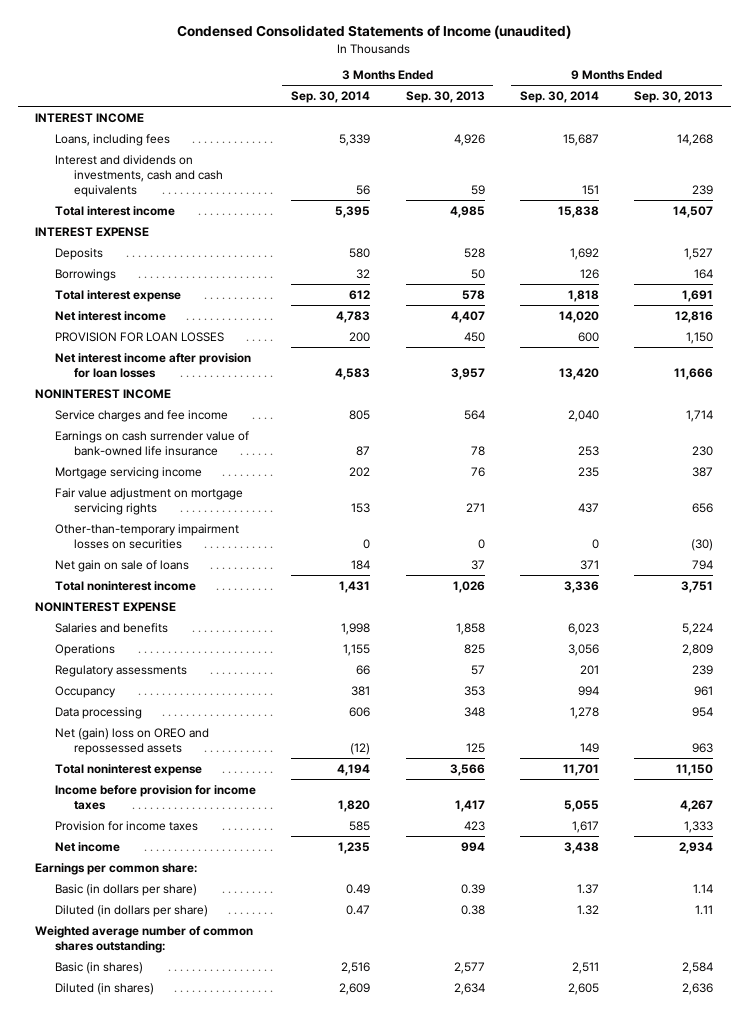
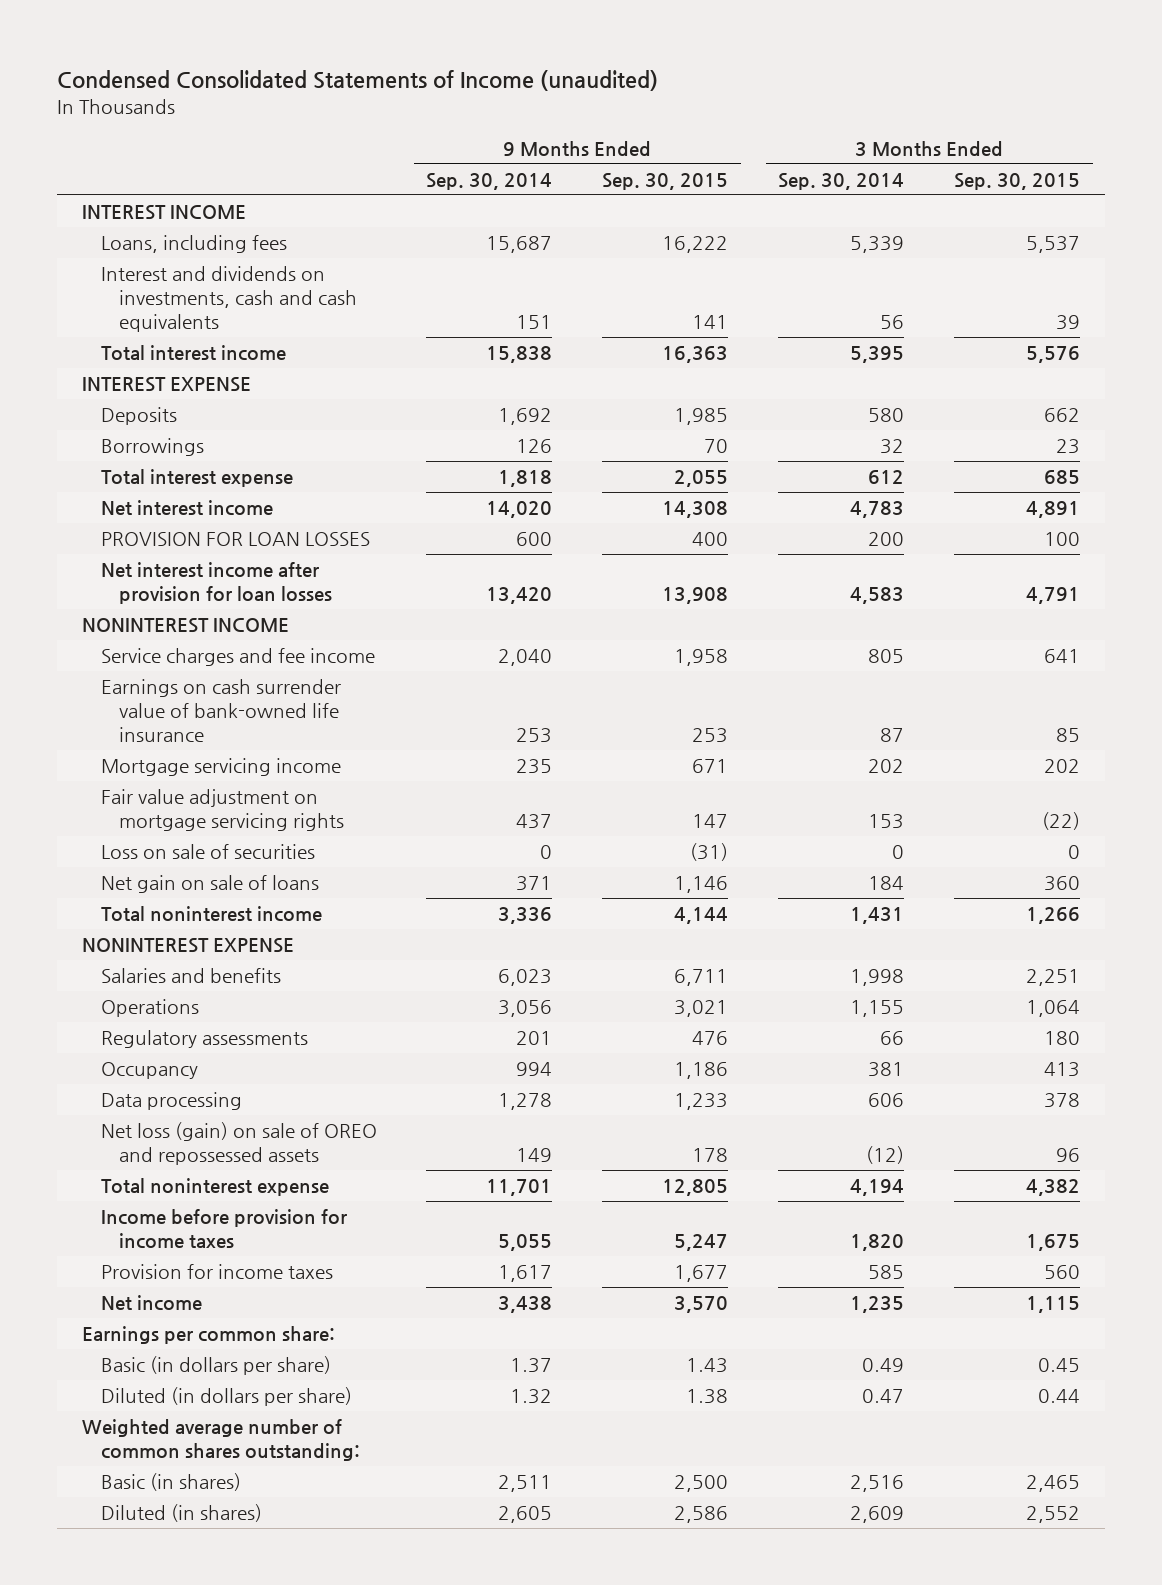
[405,91,485,104] Sep. 30, 2013 -> none
[634,91,714,104] Sep. 30, 2013 -> none
none -> [602,172,729,190] Sep. 30, 2015
none -> [954,172,1081,190] Sep. 30, 2015
[54,523,239,549] Other-than-temporary impairment losses on securities -> none
none -> [100,844,315,860] Loss on sale of securities
[54,727,209,755] Net (gain) loss on OREO and repossessed assets -> [100,1122,377,1165] Net loss (gain) on sale of OREO and repossessed assets

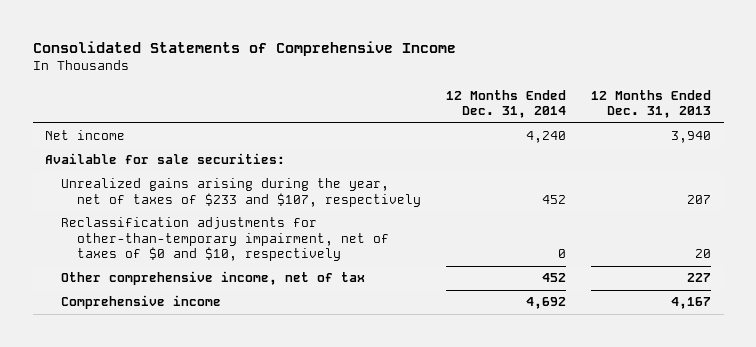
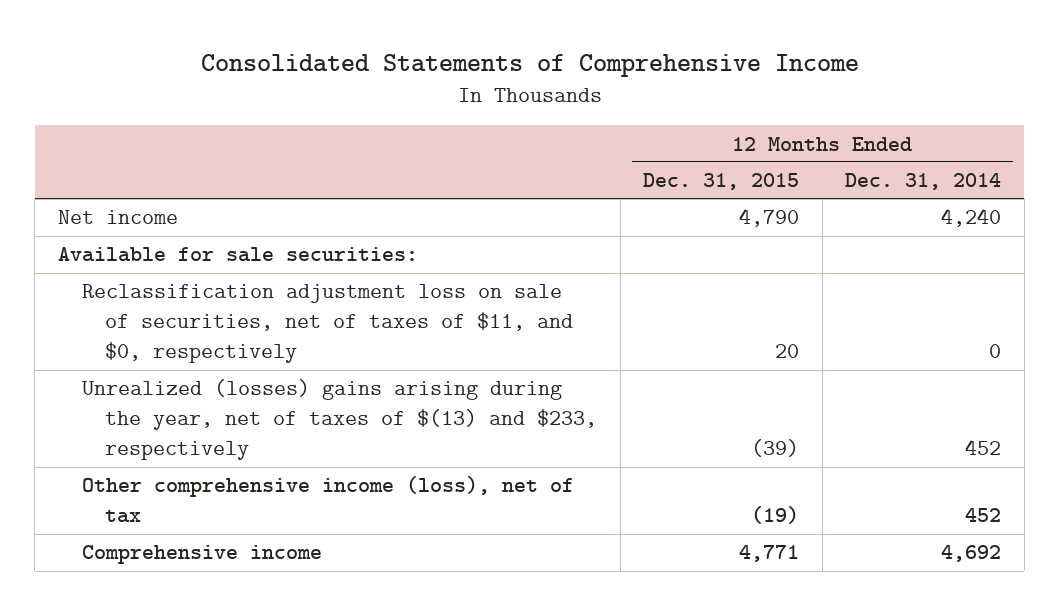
[591,89,712,119] 12 Months Ended Dec. 31, 2013 -> none
none -> [643,173,800,191] Dec. 31, 2015
[61,217,390,262] Reclassification adjustments for other-than-temporary impairment, net of taxes of $0 and $10, respectively -> none
none -> [81,284,574,364] Reclassification adjustment loss on sale of securities, net of taxes of $11, and $0, respectively
[61,178,422,207] Unrealized gains arising during the year, net of taxes of $233 and $107, respectively -> [81,379,598,461] Unrealized (losses) gains arising during the year, net of taxes of $(13) and $233, respectively
[61,271,366,286] Other comprehensive income, net of tax -> [81,476,574,524] Other comprehensive income (loss), net of tax

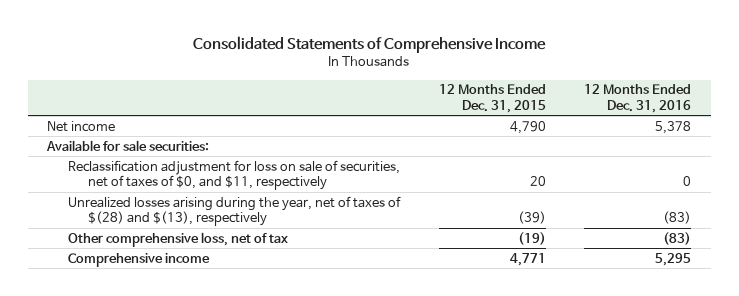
[845,173,1002,191] Dec. 31, 2014 -> none
none -> [584,84,692,114] 12 Months Ended Dec. 31, 2016
[81,284,574,364] Reclassification adjustment loss on sale of securities, net of taxes of $11, and $0, respectively -> [67,159,400,191] Reclassification adjustment for loss on sale of securities, net of taxes of $0, and $11, respectively
[81,379,598,461] Unrealized (losses) gains arising during the year, net of taxes of $(13) and $233, respectively -> [67,195,401,227] Unrealized losses arising during the year, net of taxes of $(28) and $(13), respectively
[81,476,574,524] Other comprehensive income (loss), net of tax -> [67,231,288,247] Other comprehensive loss, net of tax

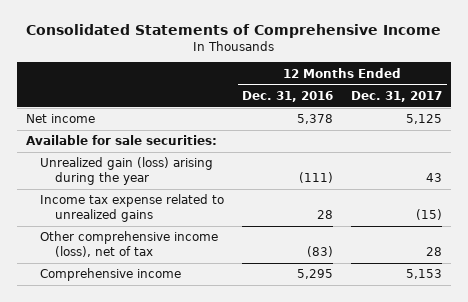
[438,84,546,114] 12 Months Ended Dec. 31, 2015 -> none
none -> [351,90,443,102] Dec. 31, 2017
[67,159,400,191] Reclassification adjustment for loss on sale of securities, net of taxes of $0, and $11, respectively -> none
[67,195,401,227] Unrealized losses arising during the year, net of taxes of $(28) and $(13), respectively -> [40,157,214,185] Unrealized gain (loss) arising during the year
[663,211,692,225] (83) -> [299,171,334,183] (111)
none -> [40,194,225,222] Income tax expense related to unrealized gains
[67,231,288,247] Other comprehensive loss, net of tax -> [40,231,219,257] Other comprehensive income (loss), net of tax

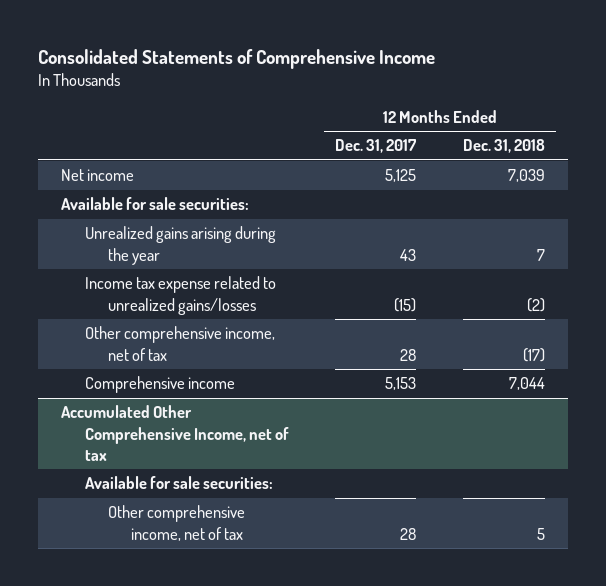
[242,90,334,102] Dec. 31, 2016 -> none
none -> [462,139,545,154] Dec. 31, 2018
[40,157,214,185] Unrealized gain (loss) arising during the year -> [84,226,276,265] Unrealized gains arising during the year
[40,194,225,222] Income tax expense related to unrealized gains -> [84,276,276,315] Income tax expense related to unrealized gains/losses
[40,231,219,257] Other comprehensive income (loss), net of tax -> [84,326,275,361] Other comprehensive income, net of tax
none -> [61,405,289,461] Accumulated Other Comprehensive Income, net of tax
none -> [84,476,273,490] Available for sale securities:
none -> [108,505,246,541] Other comprehensive income, net of tax

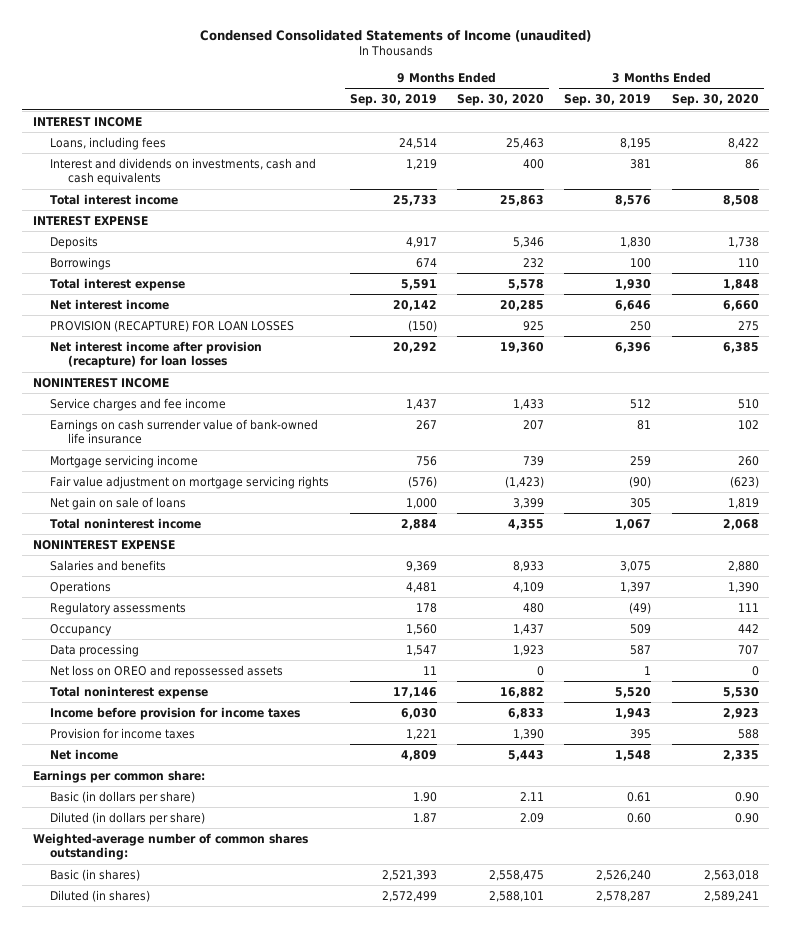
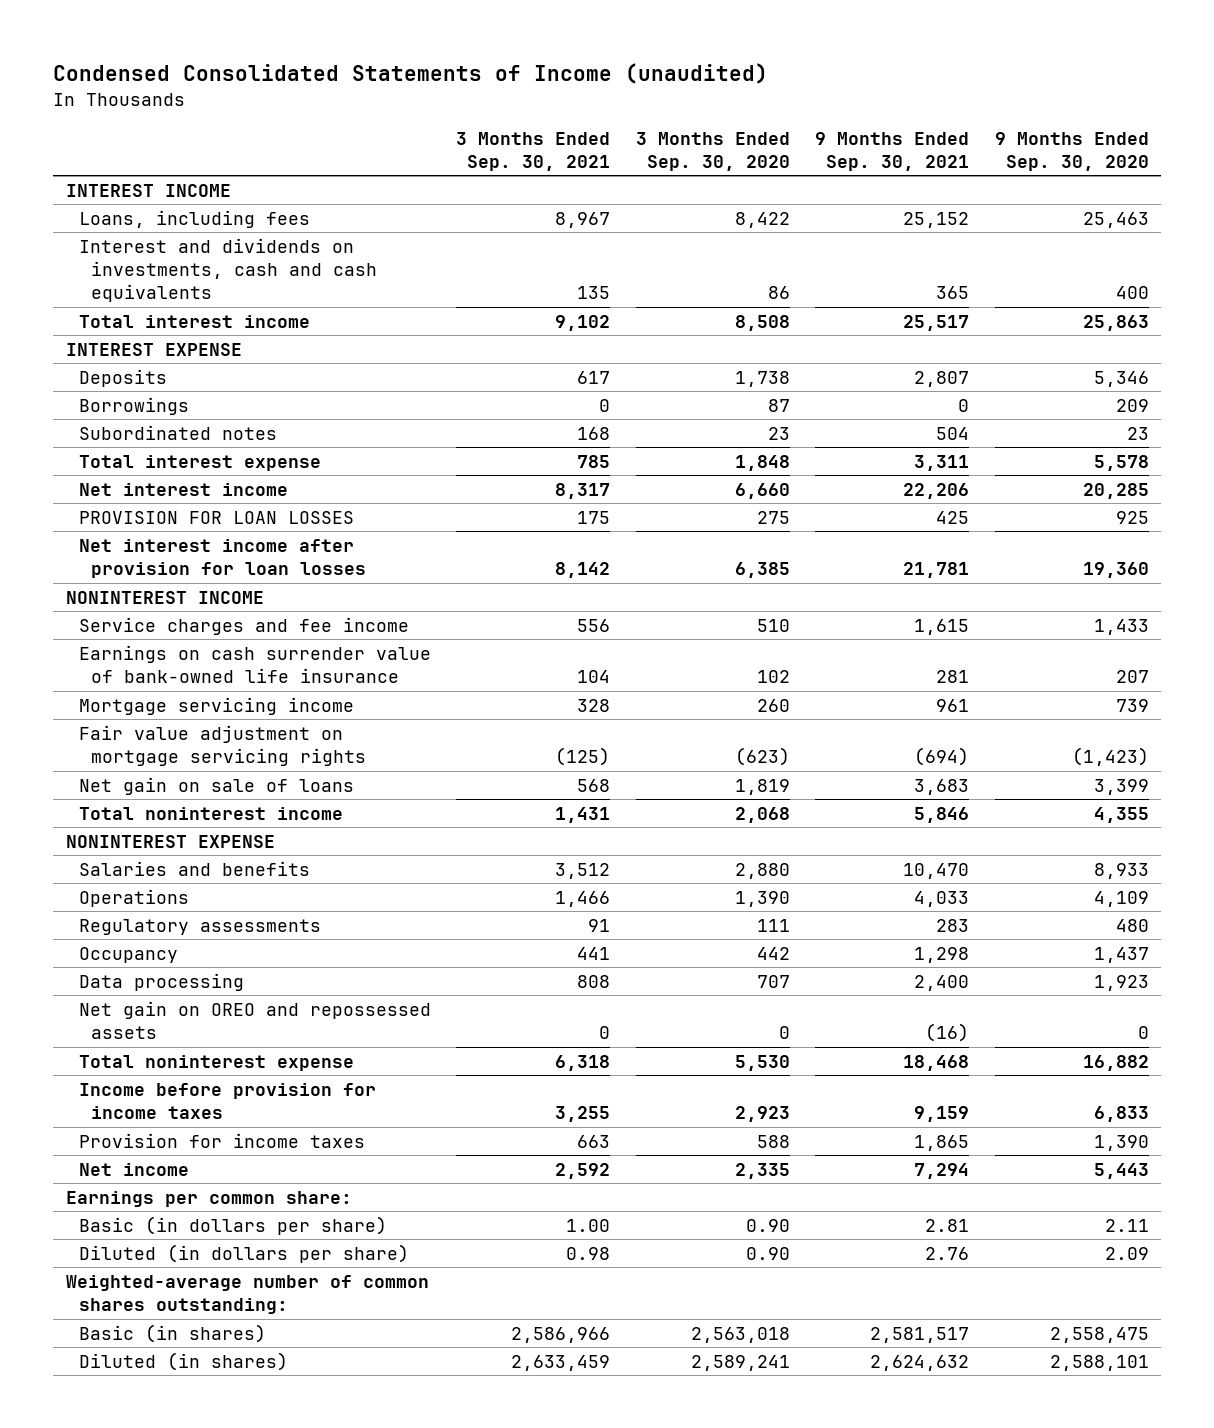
[349,94,437,107] Sep. 30, 2019 -> none
[564,94,652,107] Sep. 30, 2019 -> none
none -> [456,131,611,171] 3 Months Ended Sep. 30, 2021
none -> [815,131,970,171] 9 Months Ended Sep. 30, 2021
[523,257,545,268] 232 -> [1115,398,1149,412] 209
[737,257,759,268] 110 -> [767,398,790,412] 87
none -> [78,424,277,440] Subordinated notes
[50,319,295,332] PROVISION (RECAPTURE) FOR LOAN LOSSES -> [78,510,354,524] PROVISION FOR LOAN LOSSES
[50,340,263,369] Net interest income after provision (recapture) for loan losses -> [78,538,367,578] Net interest income after provision for loan losses
[50,664,284,678] Net loss on OREO and repossessed assets -> [78,1000,431,1039] Net gain on OREO and repossessed assets

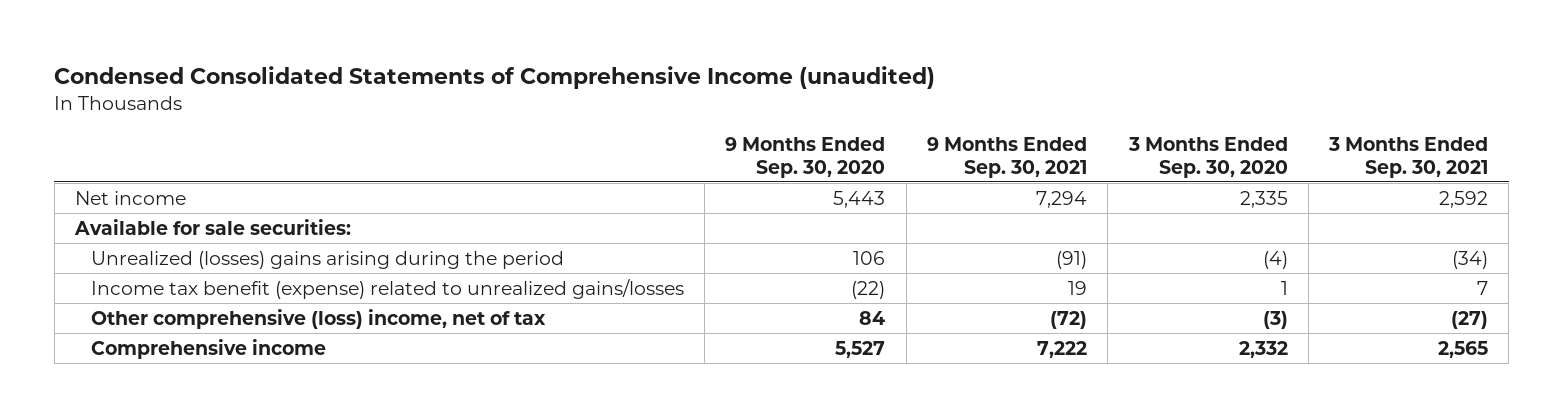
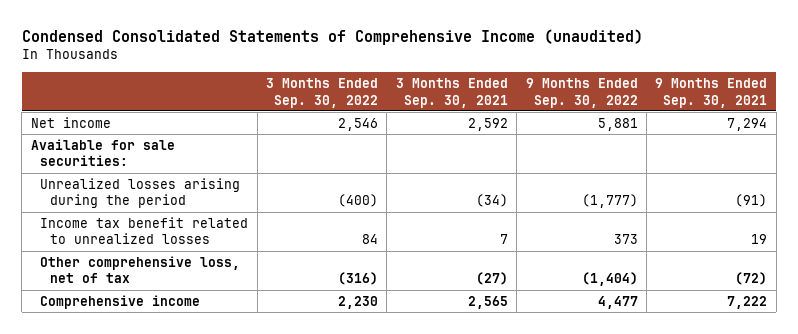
[725,137,886,178] 9 Months Ended Sep. 30, 2020 -> none
[1127,137,1288,178] 3 Months Ended Sep. 30, 2020 -> none
none -> [266,78,379,108] 3 Months Ended Sep. 30, 2022
none -> [525,78,638,108] 9 Months Ended Sep. 30, 2022
[90,250,564,269] Unrealized (losses) gains arising during the period -> [40,177,241,209] Unrealized losses arising during the period
[90,278,684,299] Income tax benefit (expense) related to unrealized gains/losses -> [40,216,249,245] Income tax benefit related to unrealized losses
[90,308,546,329] Other comprehensive (loss) income, net of tax -> [40,255,241,284] Other comprehensive loss, net of tax

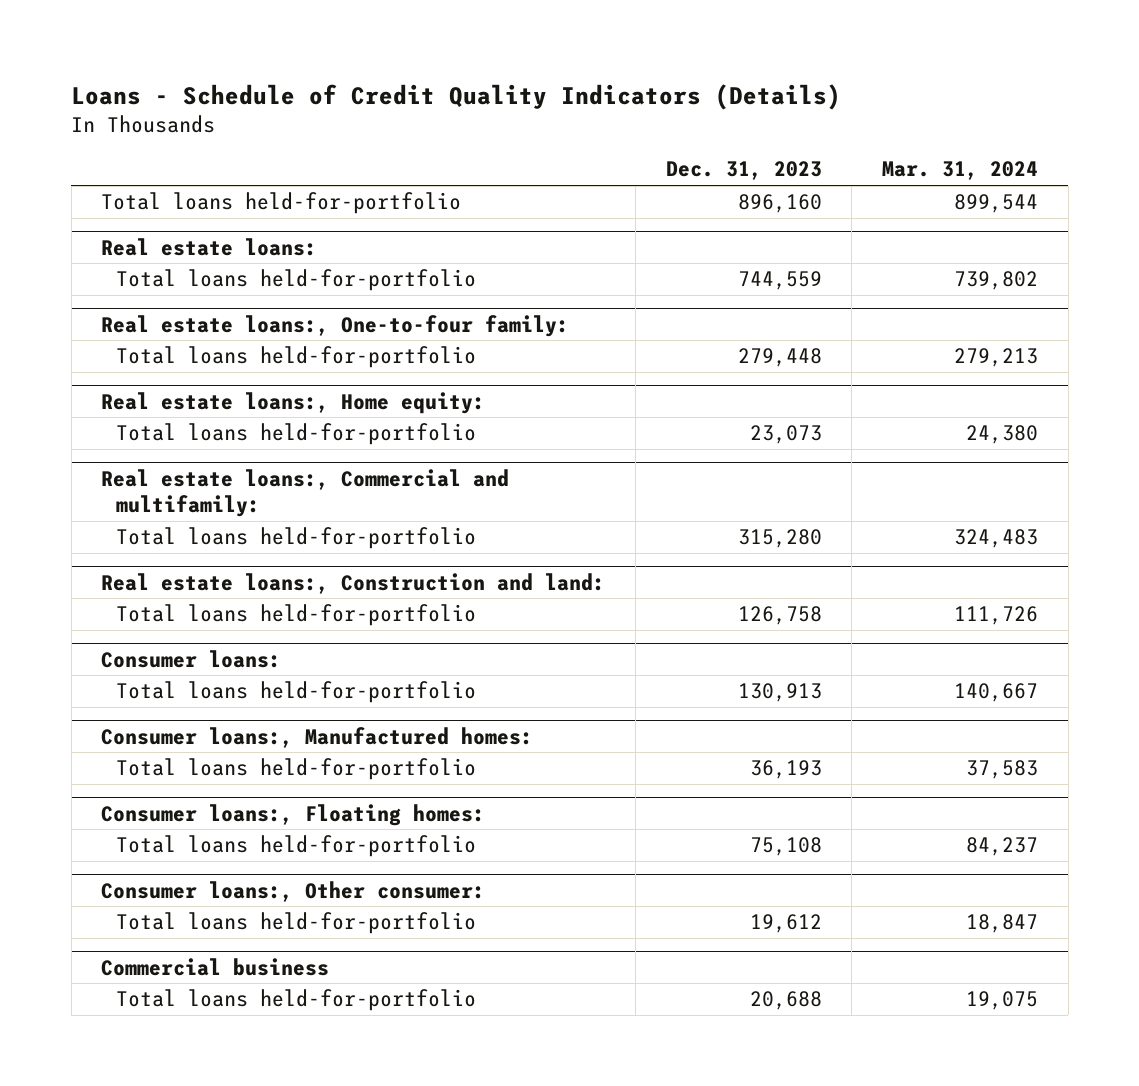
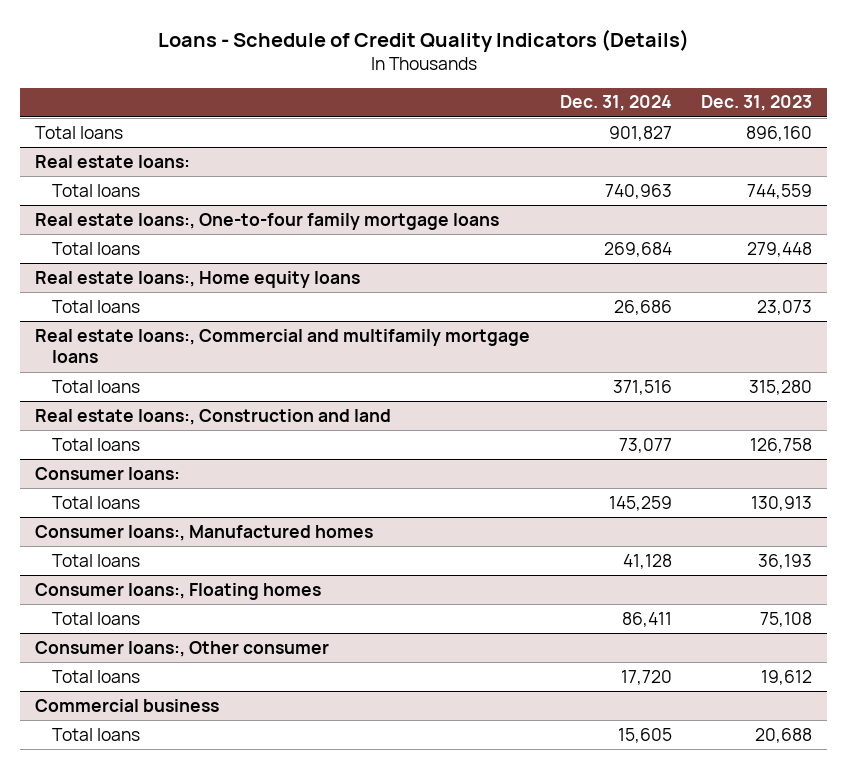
[882,161,1039,181] Mar. 31, 2024 -> none
none -> [559,95,672,112] Dec. 31, 2024
[101,192,462,215] Total loans held-for-portfolio -> [35,125,124,139] Total loans
[116,269,477,292] Total loans held-for-portfolio -> [52,183,141,197] Total loans
[101,314,570,337] Real estate loans:, One-to-four family: -> [35,212,500,230] Real estate loans:, One-to-four family mortgage loans
[116,346,477,369] Total loans held-for-portfolio -> [52,241,141,255] Total loans
[101,391,486,414] Real estate loans:, Home equity: -> [35,270,361,288] Real estate loans:, Home equity loans
[116,423,477,446] Total loans held-for-portfolio -> [52,299,141,313] Total loans
[101,468,510,518] Real estate loans:, Commercial and multifamily: -> [35,328,531,364] Real estate loans:, Commercial and multifamily mortgage loans
[116,527,477,550] Total loans held-for-portfolio -> [52,379,141,393] Total loans
[101,572,606,594] Real estate loans:, Construction and land: -> [35,408,392,425] Real estate loans:, Construction and land
[116,604,477,627] Total loans held-for-portfolio -> [52,437,141,451] Total loans
[116,681,477,704] Total loans held-for-portfolio -> [52,495,141,509] Total loans
[101,726,534,748] Consumer loans:, Manufactured homes: -> [35,524,374,541] Consumer loans:, Manufactured homes
[116,758,477,781] Total loans held-for-portfolio -> [52,553,141,567] Total loans
[101,803,486,826] Consumer loans:, Floating homes: -> [35,582,322,600] Consumer loans:, Floating homes
[116,835,477,858] Total loans held-for-portfolio -> [52,611,141,625] Total loans
[101,880,486,902] Consumer loans:, Other consumer: -> [35,640,330,657] Consumer loans:, Other consumer
[116,912,477,935] Total loans held-for-portfolio -> [52,669,141,683] Total loans
[116,989,477,1012] Total loans held-for-portfolio -> [52,727,141,741] Total loans

